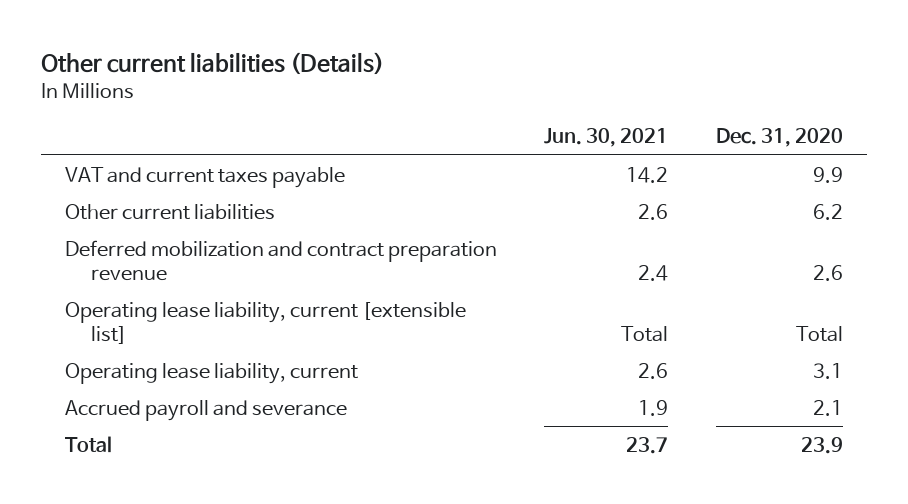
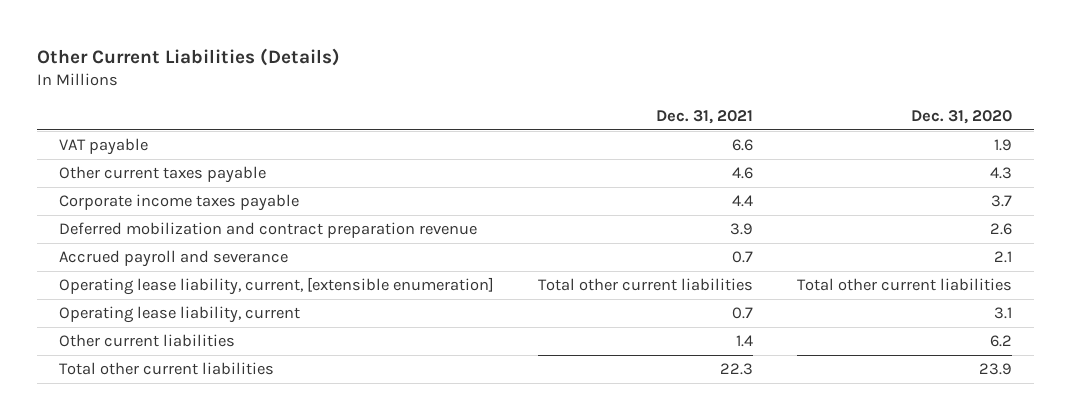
[40,52,384,76] Other current liabilities (Details) -> [37,47,341,66] Other Current Liabilities (Details)
[544,128,669,148] Jun. 30, 2021 -> none
none -> [655,110,753,125] Dec. 31, 2021
none -> [59,138,149,156] VAT payable
none -> [59,166,267,184] Other current taxes payable
[64,166,345,188] VAT and current taxes payable -> [59,194,300,212] Corporate income taxes payable
[813,166,844,183] 9.9 -> [990,195,1012,208] 3.7
[64,301,466,344] Operating lease liability, current [extensible list] -> none
none -> [59,277,495,296] Operating lease liability, current, [extensible enumeration]
[64,362,358,384] Operating lease liability, current -> [59,306,301,324] Operating lease liability, current
[64,203,275,220] Other current liabilities -> [59,334,236,348] Other current liabilities
[64,435,112,453] Total -> [59,362,275,376] Total other current liabilities

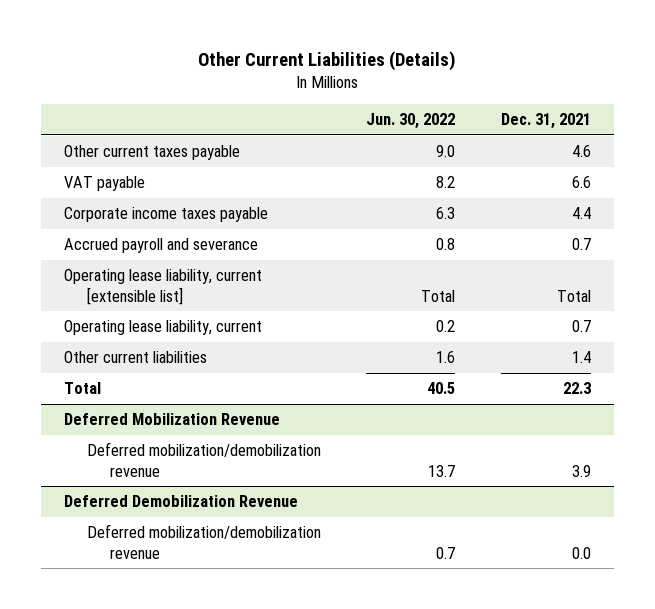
[910,110,1012,125] Dec. 31, 2020 -> none
none -> [366,113,456,130] Jun. 30, 2022
[59,138,149,156] VAT payable -> [63,176,145,192] VAT payable
[59,222,478,239] Deferred mobilization and contract preparation revenue -> none
[59,277,495,296] Operating lease liability, current, [extensible enumeration] -> [63,269,262,305] Operating lease liability, current [extensible list]
[537,278,753,292] Total other current liabilities -> [557,289,592,302] Total
[59,362,275,376] Total other current liabilities -> [63,382,101,395] Total
none -> [63,413,280,426] Deferred Mobilization Revenue
none -> [86,442,321,477] Deferred mobilization/demobilization revenue
none -> [63,495,298,508] Deferred Demobilization Revenue
none -> [86,524,321,559] Deferred mobilization/demobilization revenue

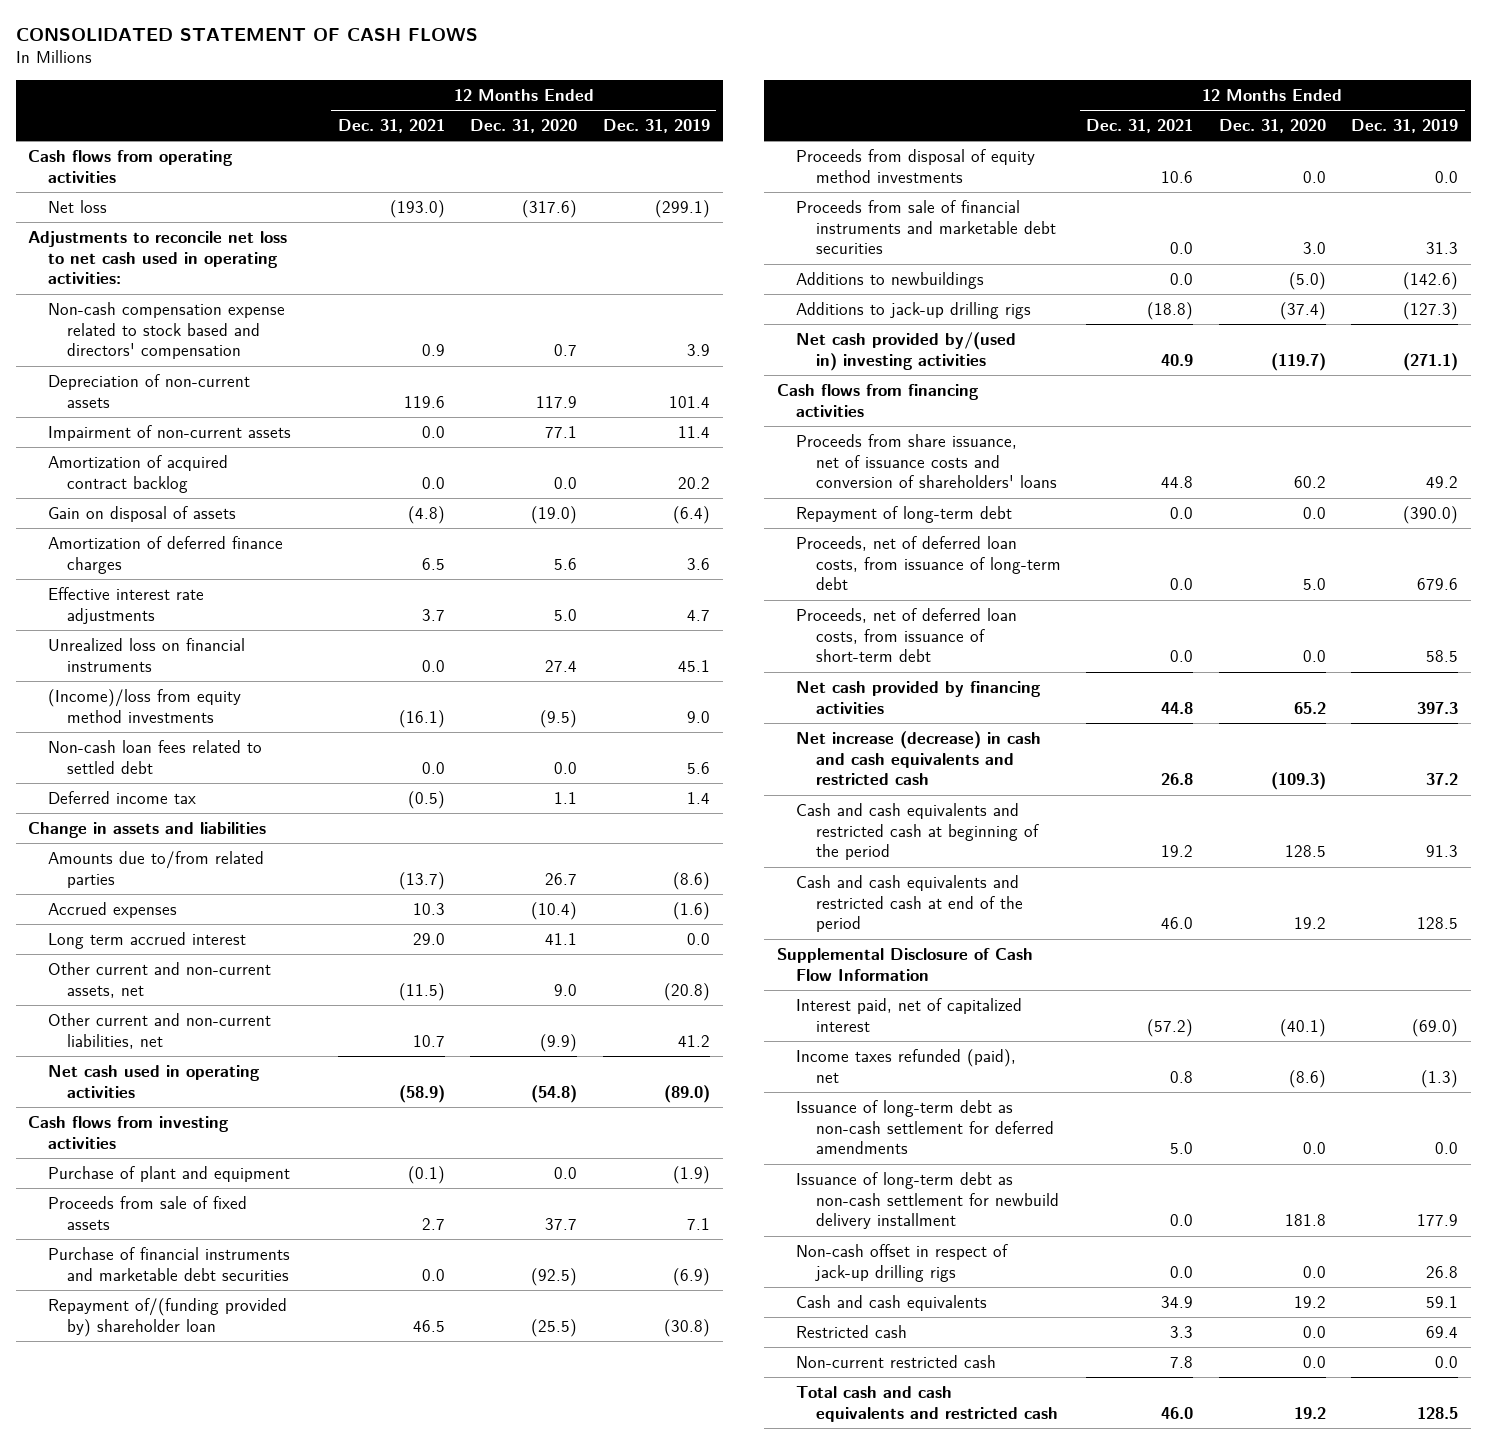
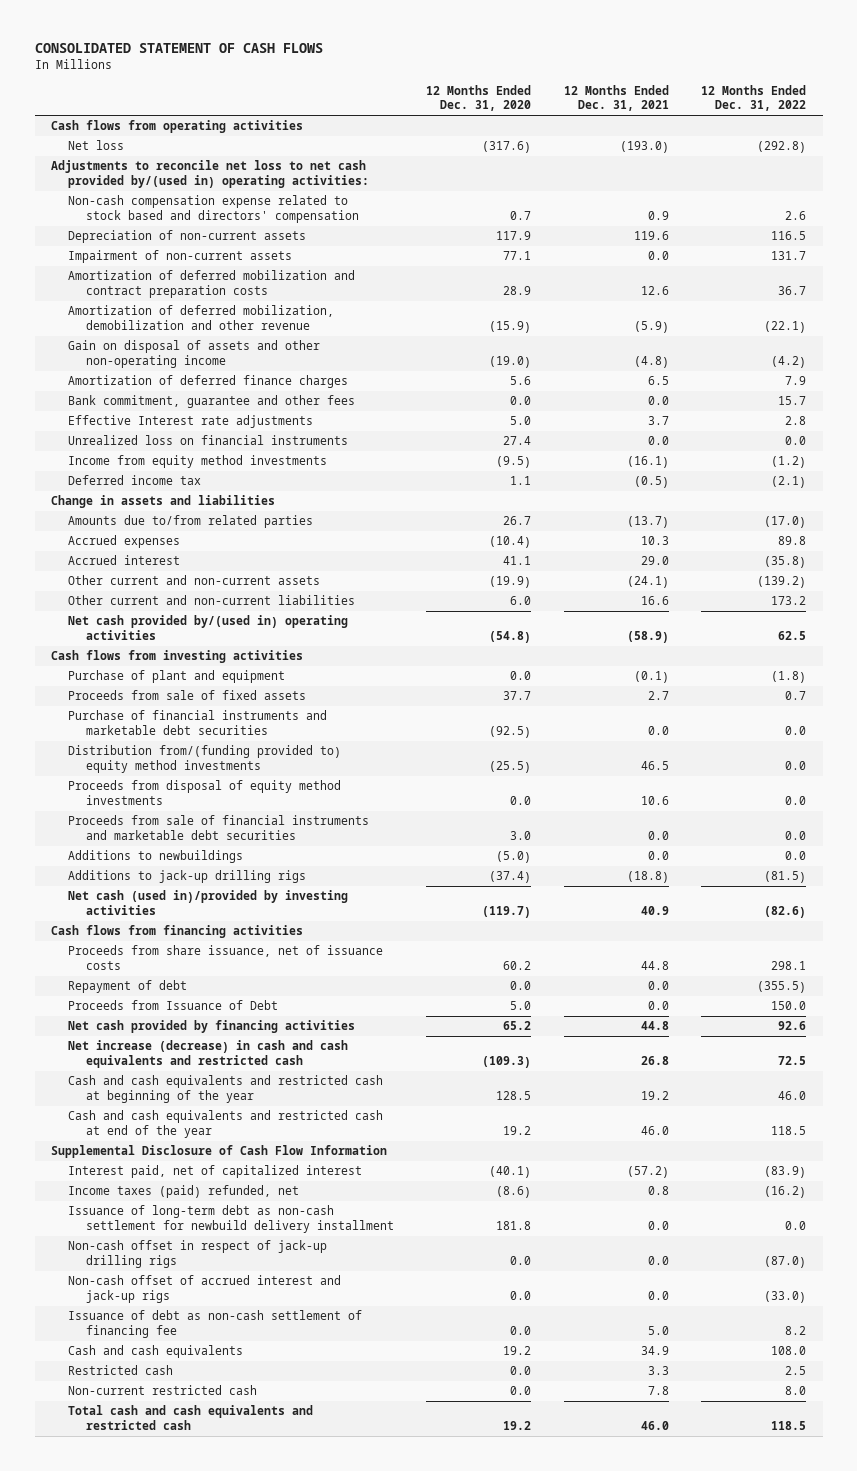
[602,118,710,133] Dec. 31, 2019 -> none
none -> [701,84,807,112] 12 Months Ended Dec. 31, 2022
[28,230,288,285] Adjustments to reconcile net loss to net cash used in operating activities: -> [51,160,370,188] Adjustments to reconcile net loss to net cash provided by/(used in) operating activities:
[47,454,228,493] Amortization of acquired contract backlog -> none
none -> [68,270,356,298] Amortization of deferred mobilization and contract preparation costs
none -> [68,305,335,330] Amortization of deferred mobilization, demobilization and other revenue
[47,505,236,522] Gain on disposal of assets -> [68,340,321,368] Gain on disposal of assets and other non-operating income
none -> [68,395,356,409] Bank commitment, guarantee and other fees
[47,586,204,624] Effective interest rate adjustments -> [68,415,314,429] Effective Interest rate adjustments
[47,739,262,774] Non-cash loan fees related to settled debt -> none
[47,688,241,723] (Income)/loss from equity method investments -> [68,455,328,469] Income from equity method investments
[47,931,246,949] Long term accrued interest -> [68,555,181,566] Accrued interest
[47,961,271,998] Other current and non-current assets, net -> [68,575,321,586] Other current and non-current assets
[398,982,445,1001] (11.5) -> [626,576,669,589] (24.1)
[554,983,578,996] 9.0 -> [489,576,532,589] (19.9)
[47,1012,271,1049] Other current and non-current liabilities, net -> [68,595,356,606] Other current and non-current liabilities
[412,1034,445,1047] 10.7 -> [640,596,669,606] 16.6
[540,1033,578,1052] (9.9) -> [510,596,532,606] 6.0
[47,1064,260,1098] Net cash used in operating activities -> [68,615,349,640] Net cash provided by/(used in) operating activities
[47,1297,287,1337] Repayment of/(funding provided by) shareholder loan -> [68,745,342,773] Distribution from/(funding provided to) equity method investments
[796,331,1017,371] Net cash provided by/(used in) investing activities -> [68,890,349,915] Net cash (used in)/provided by investing activities
[796,535,1061,591] Proceeds, net of deferred loan costs, from issuance of long-term debt -> none
[796,607,1018,663] Proceeds, net of deferred loan costs, from issuance of short-term debt -> none
[796,433,1057,489] Proceeds from share issuance, net of issuance costs and conversion of shareholders' loans -> [68,945,384,970] Proceeds from share issuance, net of issuance costs
[796,505,1013,523] Repayment of long-term debt -> [68,980,188,994] Repayment of debt
none -> [68,1000,279,1011] Proceeds from Issuance of Debt
[796,802,1039,861] Cash and cash equivalents and restricted cash at beginning of the period -> [68,1075,384,1103] Cash and cash equivalents and restricted cash at beginning of the year
[796,874,1023,933] Cash and cash equivalents and restricted cash at end of the period -> [68,1110,384,1138] Cash and cash equivalents and restricted cash at end of the year
[796,1099,1054,1155] Issuance of long-term debt as non-cash settlement for deferred amendments -> none
[796,1048,1017,1083] Income taxes refunded (paid), net -> [68,1185,300,1199] Income taxes (paid) refunded, net
none -> [68,1275,342,1303] Non-cash offset of accrued interest and jack-up rigs
none -> [68,1310,363,1338] Issuance of debt as non-cash settlement of financing fee

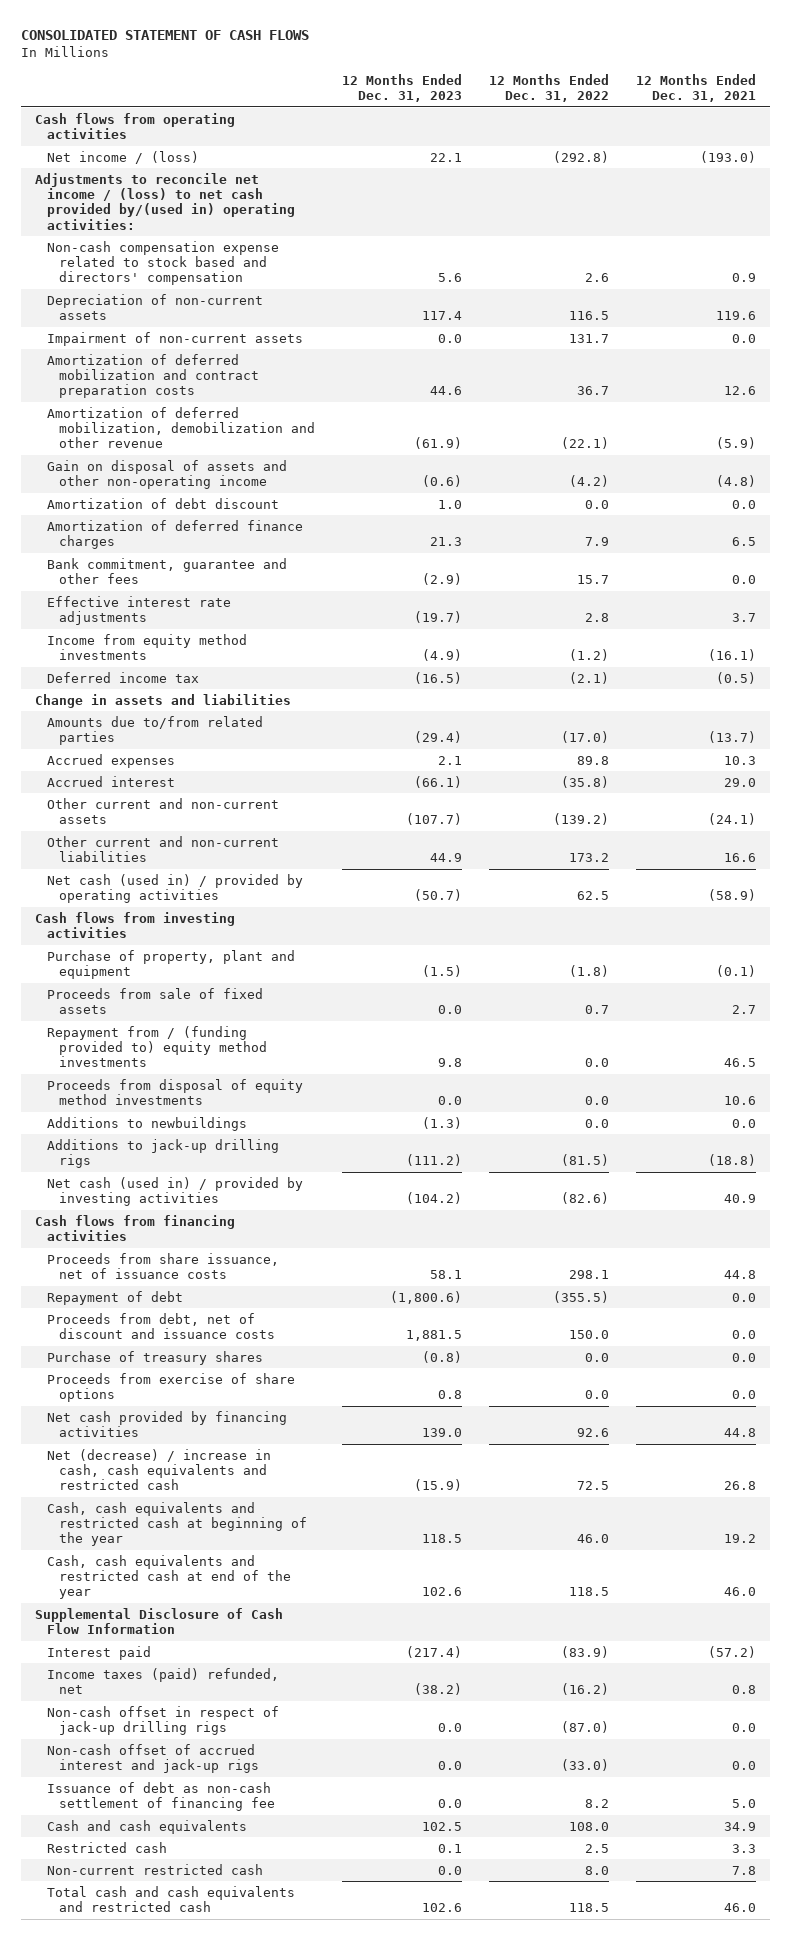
[426,84,532,112] 12 Months Ended Dec. 31, 2020 -> none
none -> [341,74,462,103] 12 Months Ended Dec. 31, 2023
[68,140,125,151] Net loss -> [46,150,199,164] Net income / (loss)
[51,160,370,188] Adjustments to reconcile net loss to net cash provided by/(used in) operating activities: -> [34,172,295,230] Adjustments to reconcile net income / (loss) to net cash provided by/(used in) operating activities:
none -> [46,497,279,509] Amortization of debt discount
[68,435,349,446] Unrealized loss on financial instruments -> none
[68,415,314,429] Effective Interest rate adjustments -> [46,595,231,625] Effective interest rate adjustments
[68,615,349,640] Net cash provided by/(used in) operating activities -> [46,873,303,903] Net cash (used in) / provided by operating activities
[68,670,286,684] Purchase of plant and equipment -> [46,949,295,979] Purchase of property, plant and equipment
[68,710,328,735] Purchase of financial instruments and marketable debt securities -> none
[68,745,342,773] Distribution from/(funding provided to) equity method investments -> [46,1025,267,1068] Repayment from / (funding provided to) equity method investments
[68,815,370,840] Proceeds from sale of financial instruments and marketable debt securities -> none
[68,890,349,915] Net cash (used in)/provided by investing activities -> [46,1176,303,1206] Net cash (used in) / provided by investing activities
[68,1000,279,1011] Proceeds from Issuance of Debt -> [46,1312,275,1339] Proceeds from debt, net of discount and issuance costs
none -> [46,1350,263,1365] Purchase of treasury shares
none -> [46,1372,295,1402] Proceeds from exercise of share options
[68,1040,349,1068] Net increase (decrease) in cash and cash equivalents and restricted cash -> [46,1448,271,1491] Net (decrease) / increase in cash, cash equivalents and restricted cash
[68,1075,384,1103] Cash and cash equivalents and restricted cash at beginning of the year -> [46,1501,307,1547] Cash, cash equivalents and restricted cash at beginning of the year
[68,1110,384,1138] Cash and cash equivalents and restricted cash at end of the year -> [46,1554,291,1600] Cash, cash equivalents and restricted cash at end of the year
[68,1165,363,1179] Interest paid, net of capitalized interest -> [46,1645,151,1660] Interest paid
[68,1205,394,1233] Issuance of long-term debt as non-cash settlement for newbuild delivery installment -> none

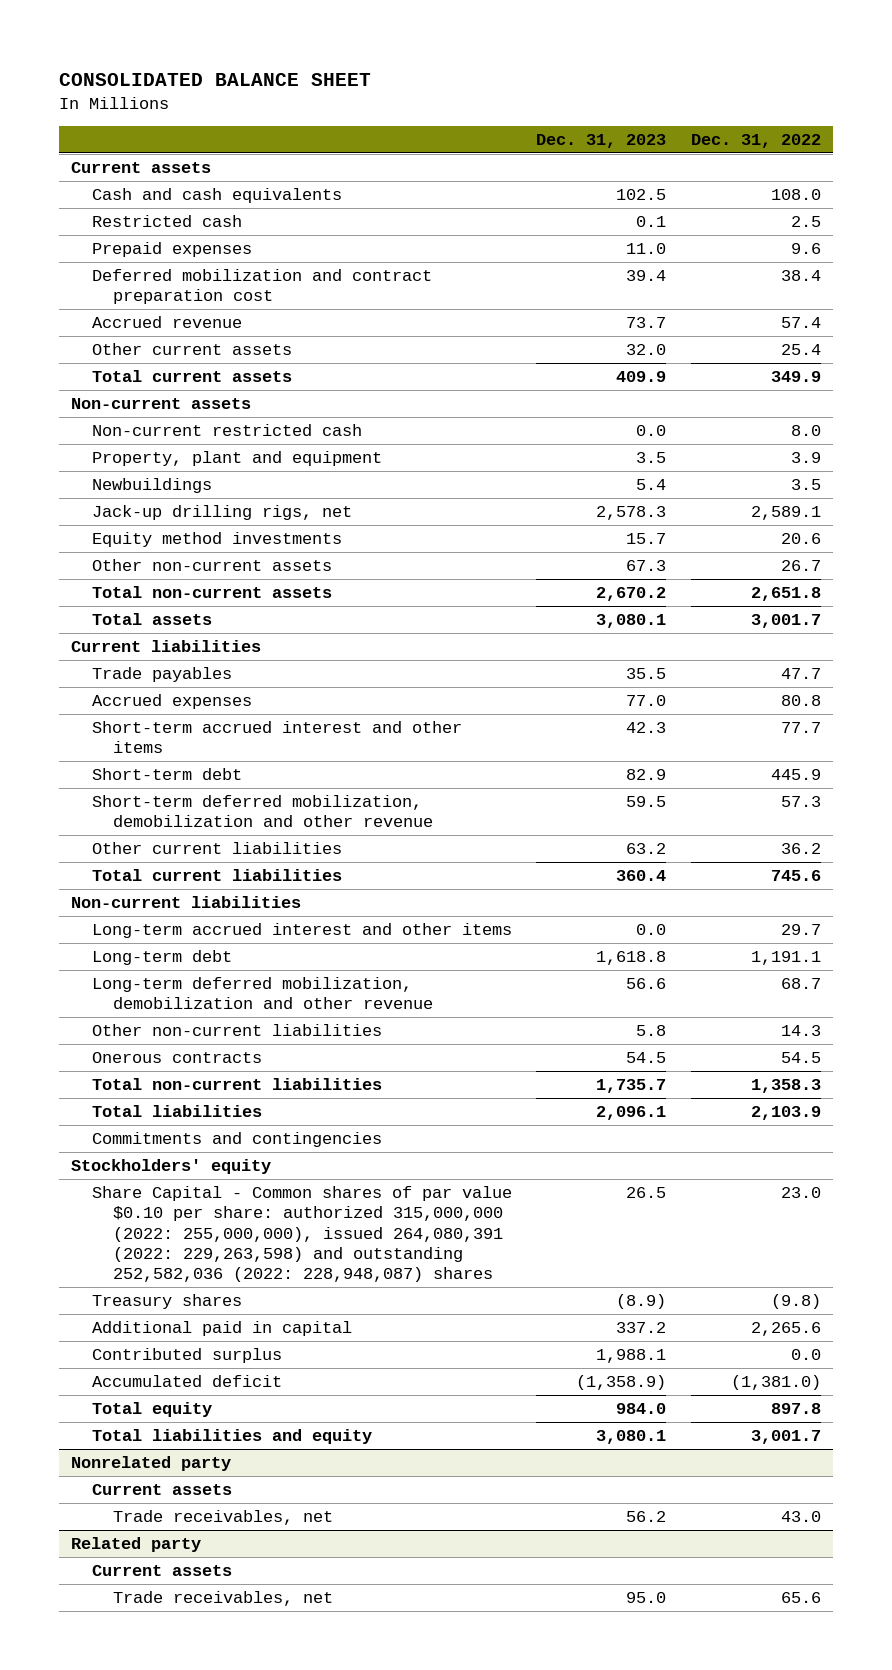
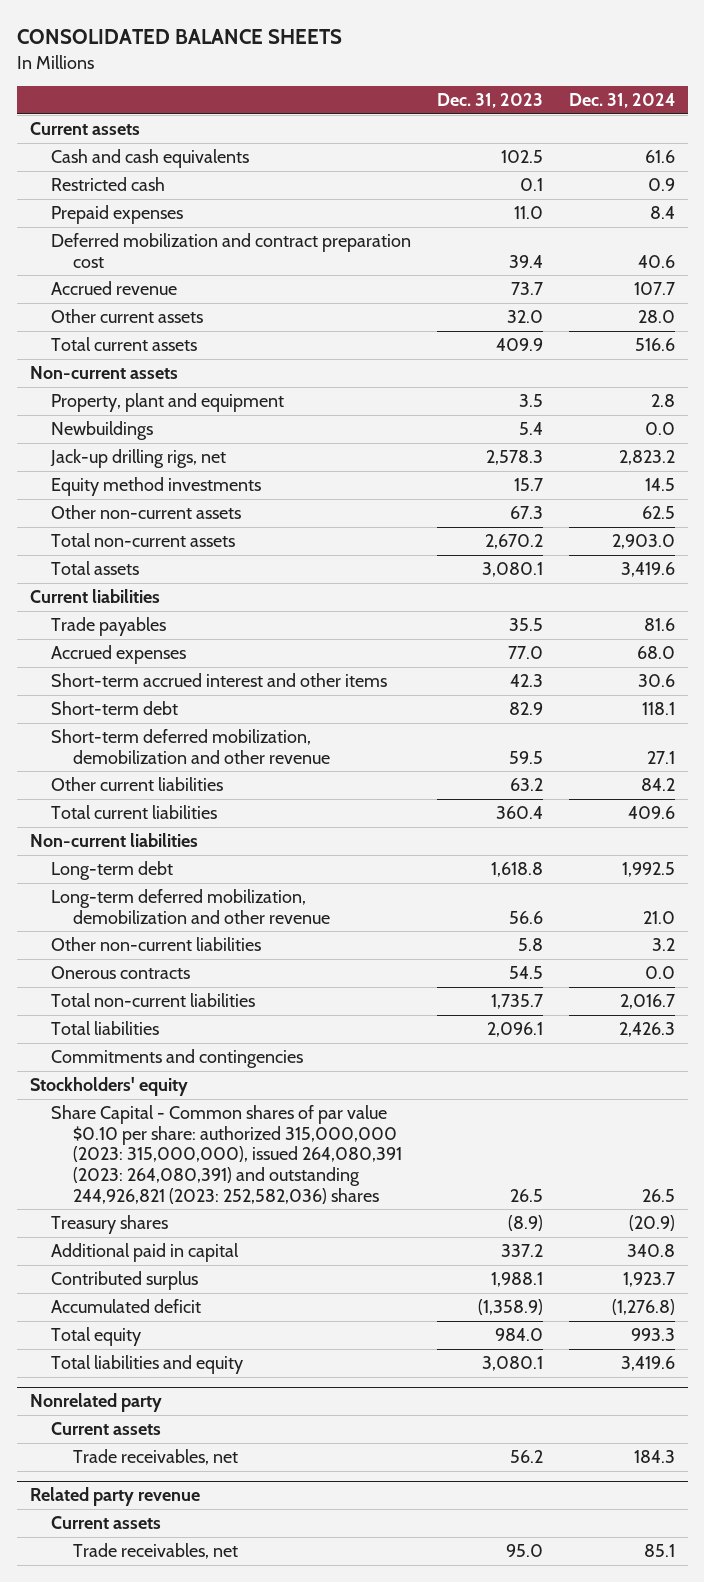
[59,72,372,86] CONSOLIDATED BALANCE SHEET -> [16,29,342,45] CONSOLIDATED BALANCE SHEETS
[690,134,821,149] Dec. 31, 2022 -> none
none -> [568,93,675,109] Dec. 31, 2024
[92,423,363,436] Non-current restricted cash -> none
[92,922,513,938] Long-term accrued interest and other items -> none
[92,1185,513,1283] Share Capital - Common shares of par value $0.10 per share: authorized 315,000,000 (2022: 255,000,000), issued 264,080,391 (2022: 229,263,598) and outstanding 252,582,036 (2022: 228,948,087) shares -> [51,1105,402,1204] Share Capital - Common shares of par value $0.10 per share: authorized 315,000,000 (2023: 315,000,000), issued 264,080,391 (2023: 264,080,391) and outstanding 244,926,821 (2023: 252,582,036) shares
[71,1536,202,1552] Related party -> [29,1487,200,1507] Related party revenue

